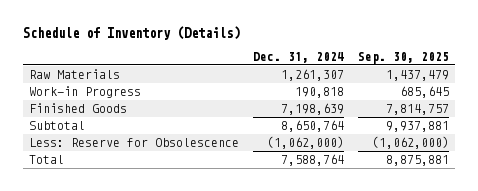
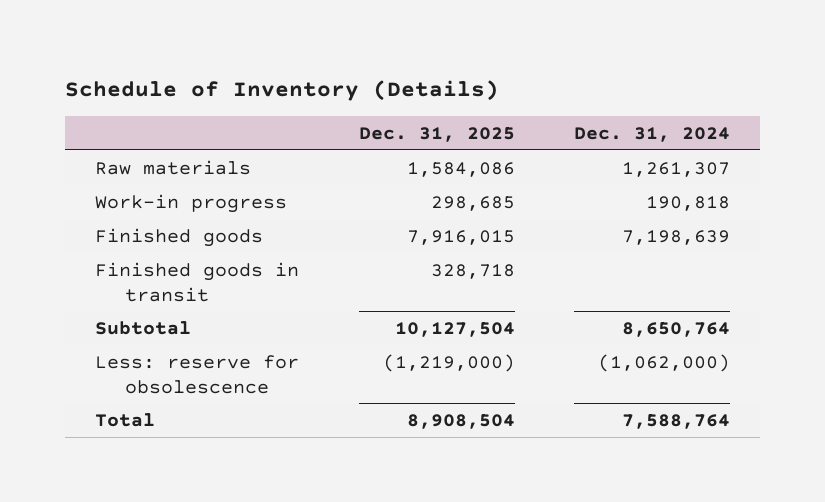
[357,51,449,64] Sep. 30, 2025 -> none
none -> [358,126,515,142] Dec. 31, 2025
[29,69,121,80] Raw Materials -> [94,159,251,175] Raw materials
[29,86,142,99] Work-in Progress -> [94,193,287,213] Work-in progress
[29,103,128,114] Finished Goods -> [94,227,263,247] Finished goods
none -> [94,261,299,302] Finished goods in transit
[29,138,240,148] Less: Reserve for Obsolescence -> [94,354,299,394] Less: reserve for obsolescence

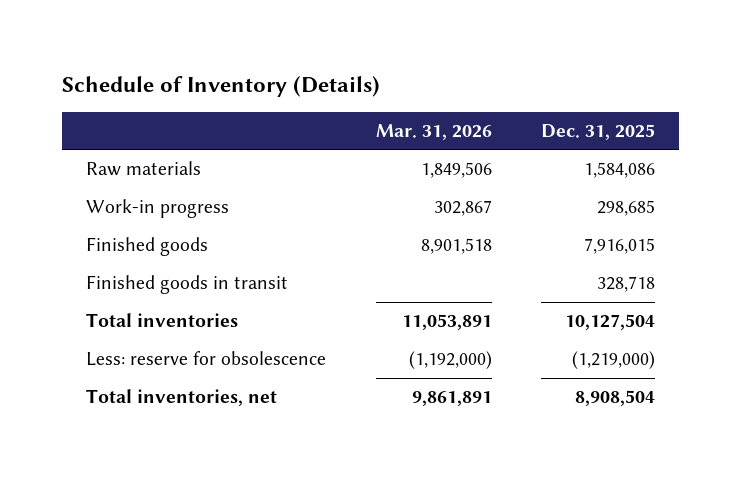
[574,126,731,142] Dec. 31, 2024 -> none
none -> [375,123,492,140] Mar. 31, 2026
[94,320,191,335] Subtotal -> [86,313,239,328] Total inventories
[94,412,155,427] Total -> [86,389,278,407] Total inventories, net

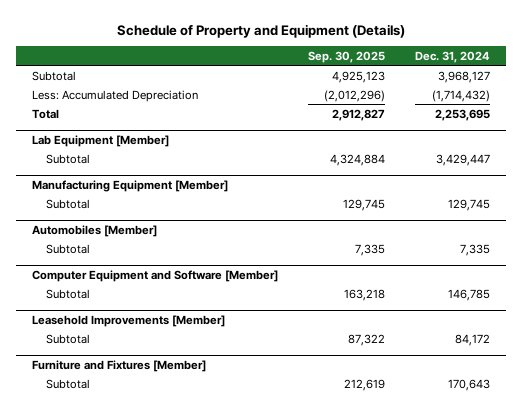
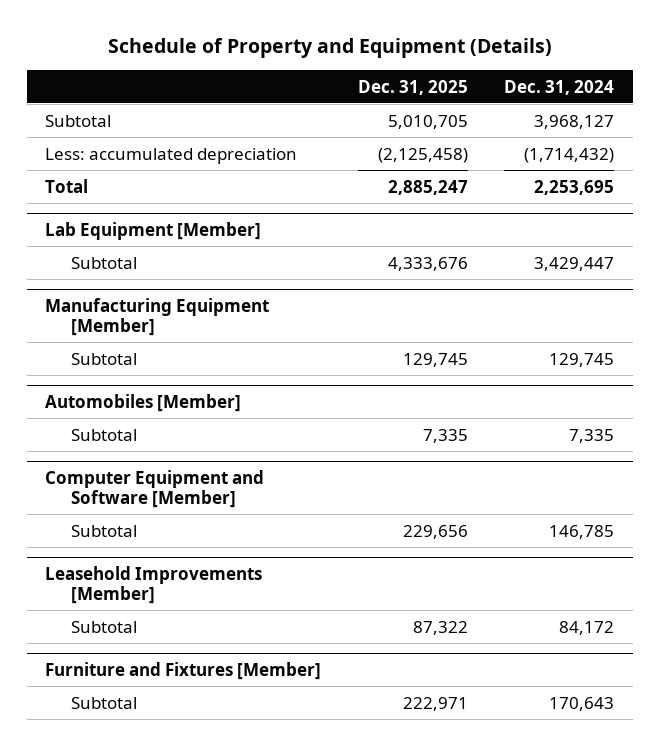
[307,50,385,63] Sep. 30, 2025 -> none
none -> [357,79,468,95] Dec. 31, 2025
[31,89,198,102] Less: Accumulated Depreciation -> [44,147,297,164] Less: accumulated depreciation

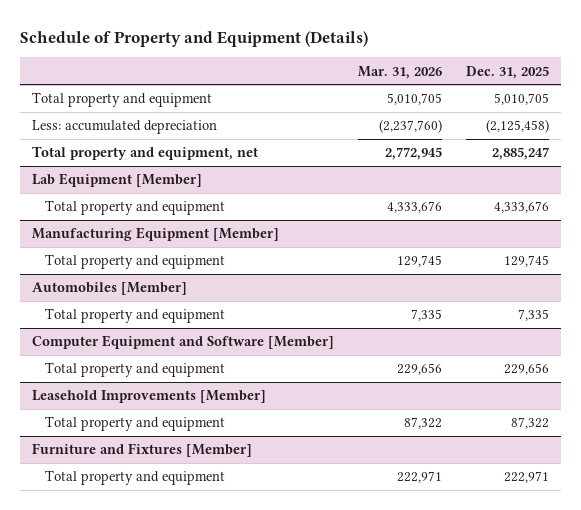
[504,79,615,95] Dec. 31, 2024 -> none
none -> [358,65,443,79] Mar. 31, 2026
[44,114,111,127] Subtotal -> [32,92,213,108] Total property and equipment
[44,178,88,193] Total -> [32,146,259,161] Total property and equipment, net
[71,256,138,269] Subtotal -> [44,200,225,216] Total property and equipment
[71,352,138,365] Subtotal -> [44,254,225,270] Total property and equipment
[71,428,138,441] Subtotal -> [44,308,225,324] Total property and equipment
[71,524,138,537] Subtotal -> [44,362,225,378] Total property and equipment
[71,620,138,633] Subtotal -> [44,416,225,432] Total property and equipment
[71,696,138,709] Subtotal -> [44,470,225,486] Total property and equipment

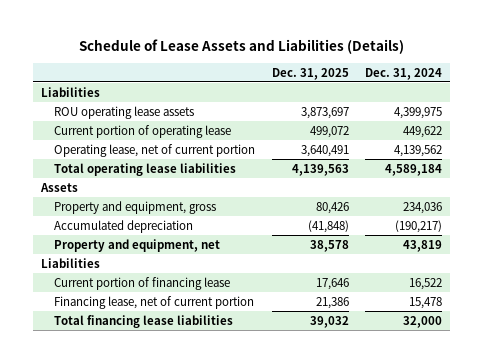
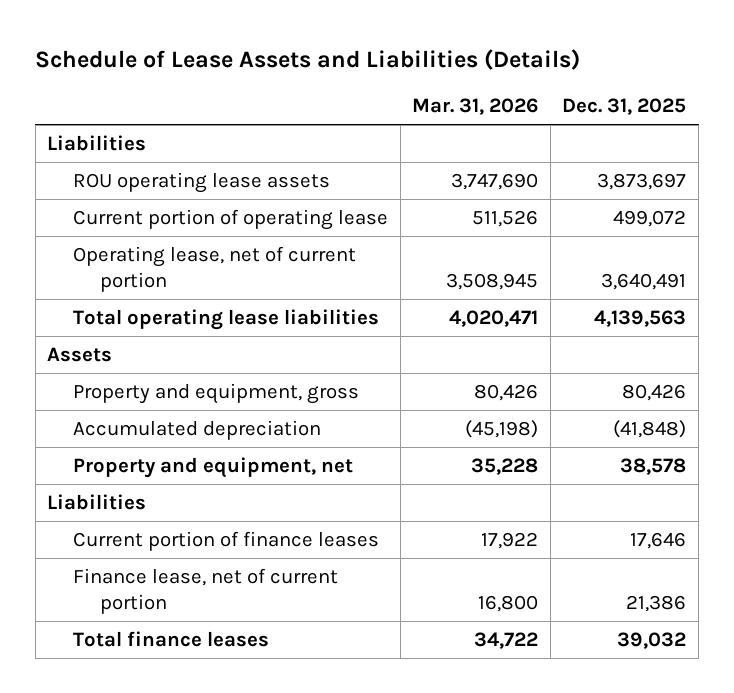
[365,67,443,80] Dec. 31, 2024 -> none
none -> [412,98,539,116] Mar. 31, 2026
[53,276,230,290] Current portion of financing lease -> [73,531,380,552] Current portion of finance leases
[53,295,254,309] Financing lease, net of current portion -> [73,568,339,614] Finance lease, net of current portion
[53,314,233,328] Total financing lease liabilities -> [73,631,270,648] Total finance leases

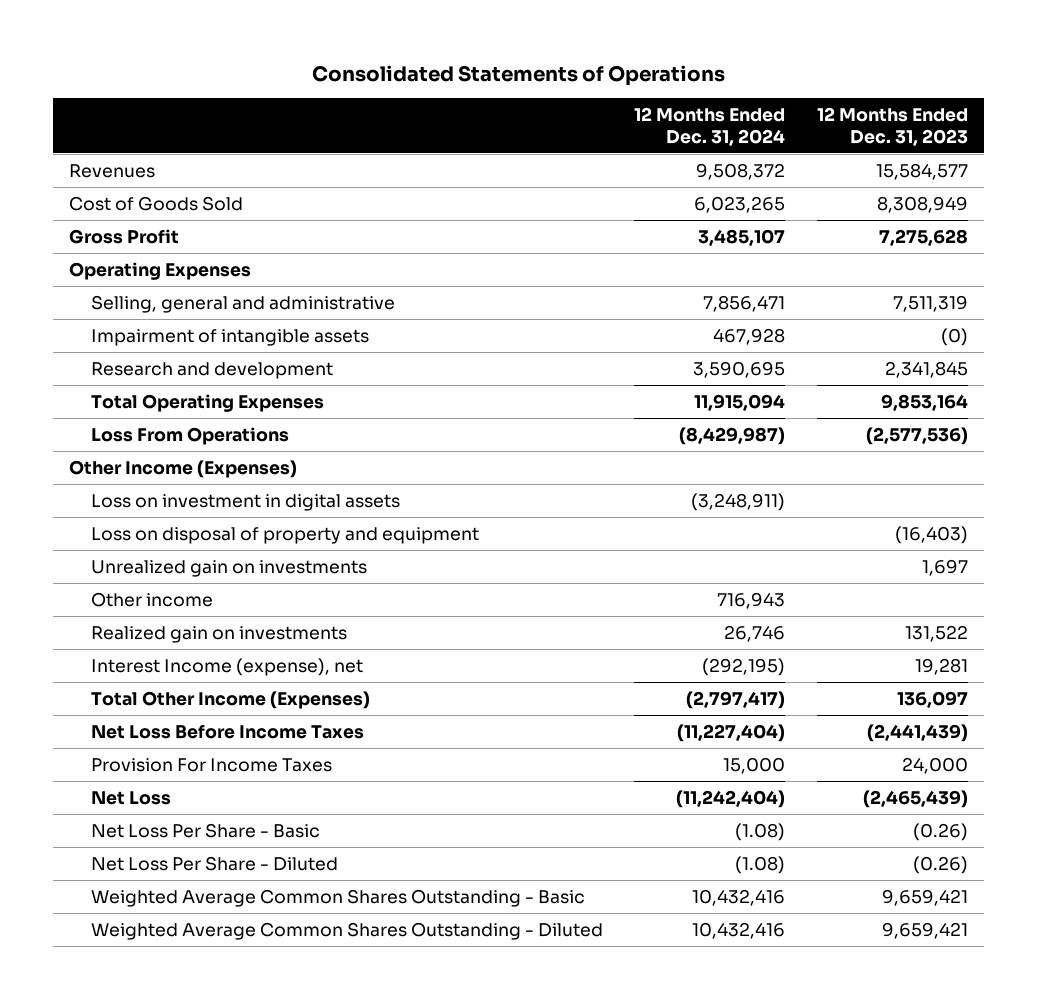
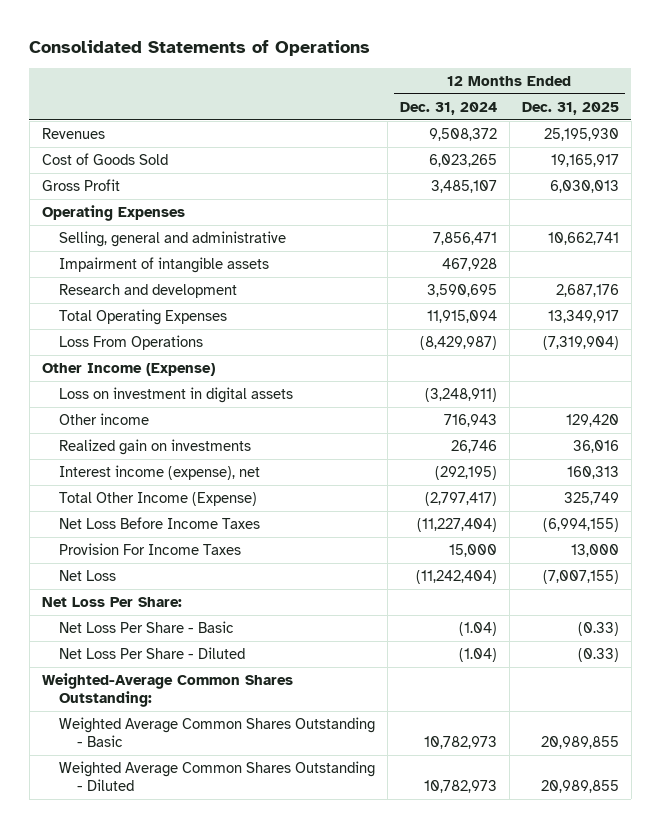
[816,107,968,146] 12 Months Ended Dec. 31, 2023 -> none
none -> [521,102,619,116] Dec. 31, 2025
[69,459,298,478] Other Income (Expenses) -> [41,363,215,377] Other Income (Expense)
[90,526,479,544] Loss on disposal of property and equipment -> none
[90,559,367,577] Unrealized gain on investments -> none
[90,657,363,676] Interest Income (expense), net -> [59,465,261,481] Interest income (expense), net
[90,690,370,709] Total Other Income (Expenses) -> [59,492,258,507] Total Other Income (Expense)
none -> [41,597,182,608] Net Loss Per Share:
[735,822,786,841] (1.08) -> [459,622,498,637] (1.04)
[735,855,786,874] (1.08) -> [459,648,498,663] (1.04)
none -> [41,673,293,708] Weighted-Average Common Shares Outstanding:
[692,888,786,906] 10,432,416 -> [424,736,498,750] 10,782,973
[692,921,786,939] 10,432,416 -> [424,780,498,794] 10,782,973

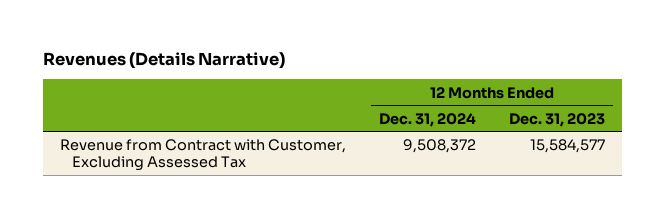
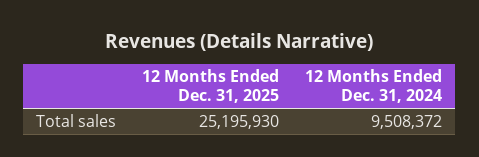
[509,112,606,127] Dec. 31, 2023 -> none
none -> [142,69,280,103] 12 Months Ended Dec. 31, 2025
[59,139,346,171] Revenue from Contract with Customer, Excluding Assessed Tax -> [36,114,117,128] Total sales

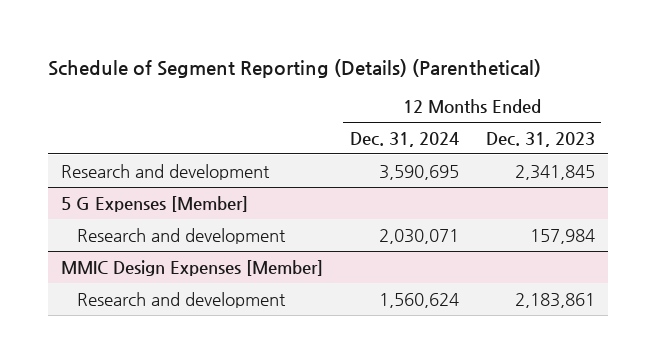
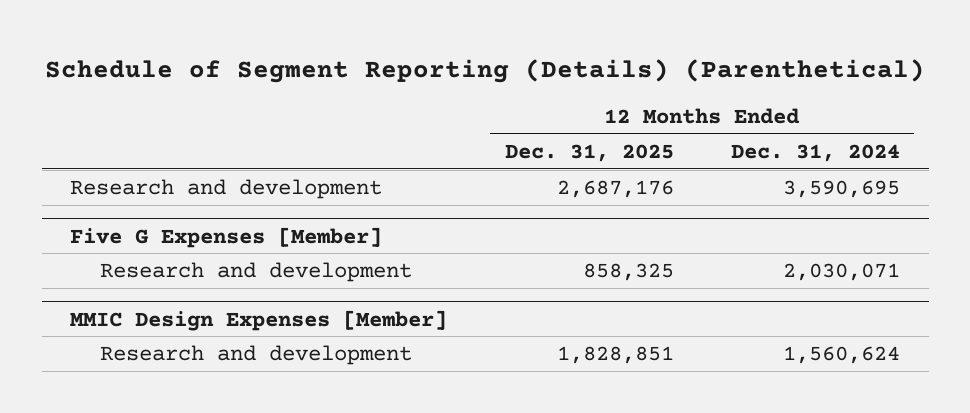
[485,131,595,147] Dec. 31, 2023 -> none
none -> [504,143,674,162] Dec. 31, 2025
[61,195,249,212] 5 G Expenses [Member] -> [70,226,383,248] Five G Expenses [Member]

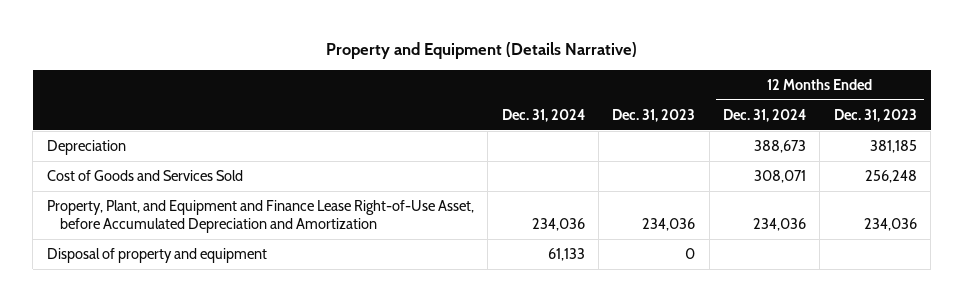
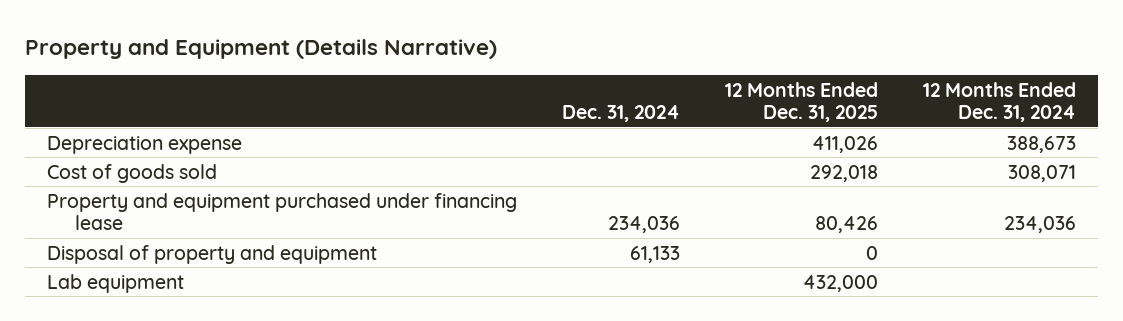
[612,108,696,122] Dec. 31, 2023 -> none
[833,108,917,122] Dec. 31, 2023 -> none
none -> [724,81,878,123] 12 Months Ended Dec. 31, 2025
[46,139,126,155] Depreciation -> [47,135,243,154] Depreciation expense
[46,169,243,181] Cost of Goods and Services Sold -> [47,163,218,183] Cost of goods sold
[46,199,474,234] Property, Plant, and Equipment and Finance Lease Right-of-Use Asset, before Accumulated Depreciation and Amortization -> [47,192,518,231] Property and equipment purchased under financing lease
none -> [47,273,185,293] Lab equipment

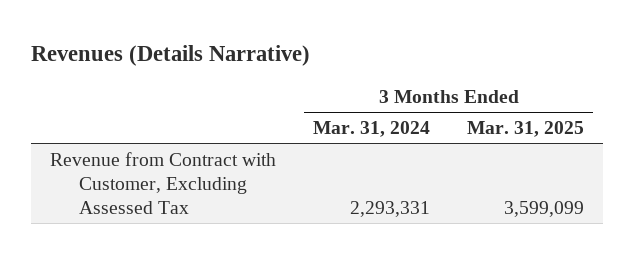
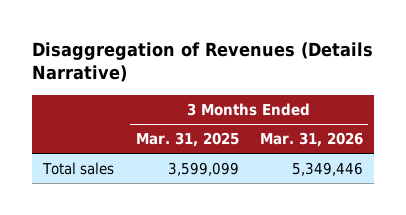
[31,45,311,67] Revenues (Details Narrative) -> [32,41,374,83] Disaggregation of Revenues (Details Narrative)
[312,121,430,138] Mar. 31, 2024 -> none
none -> [259,132,363,148] Mar. 31, 2026
[49,151,276,215] Revenue from Contract with Customer, Excluding Assessed Tax -> [42,162,115,176] Total sales

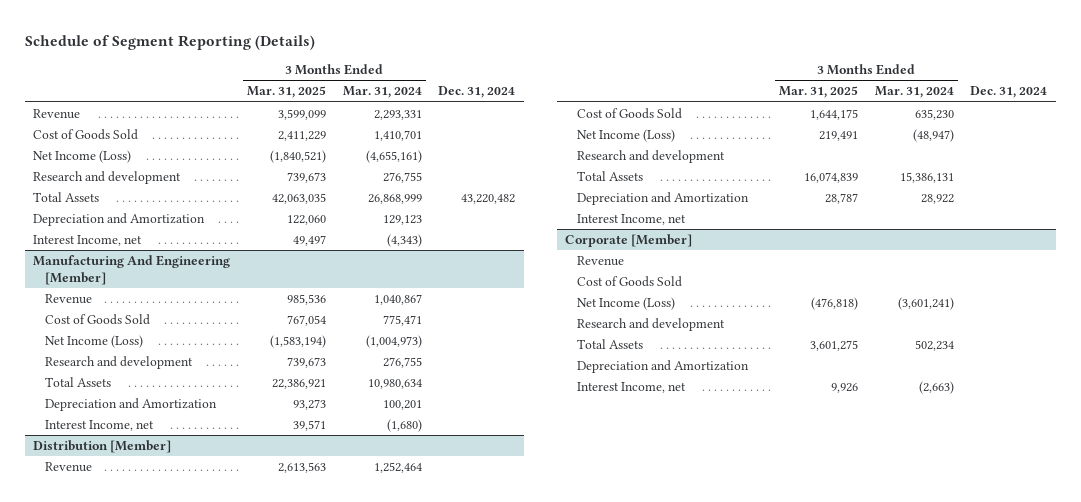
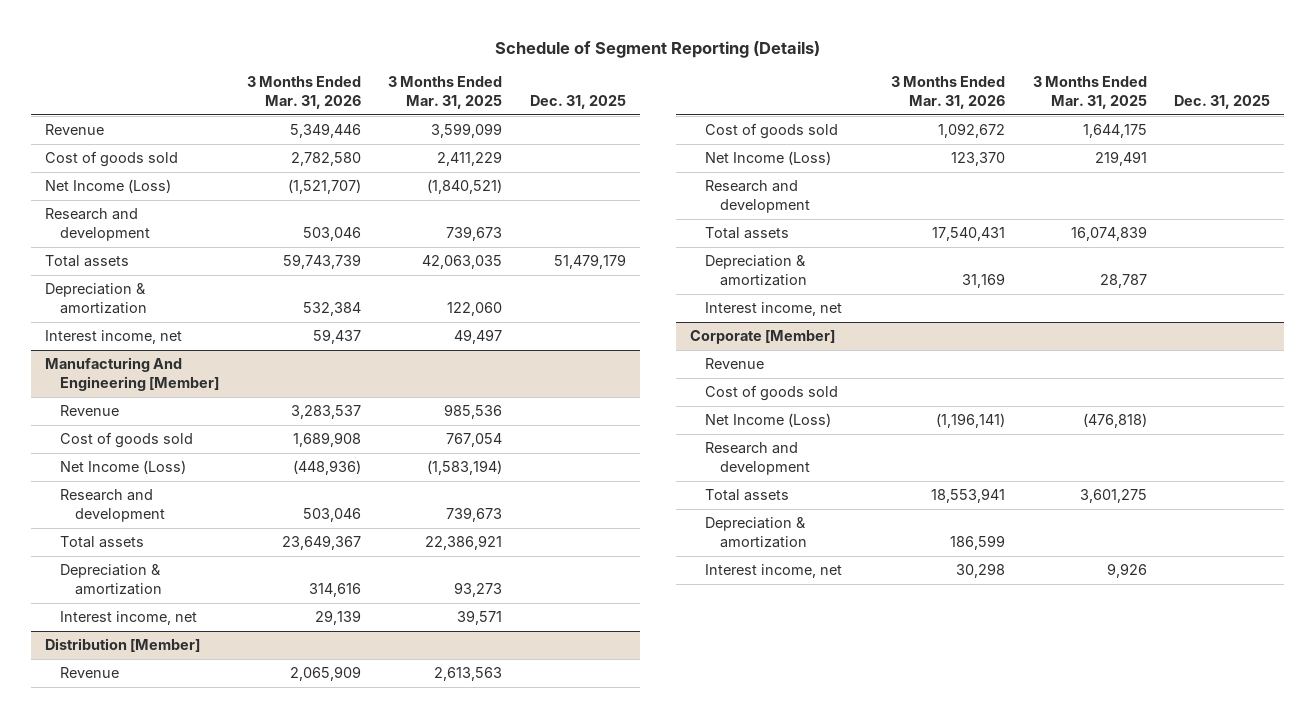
[342,86,422,99] Mar. 31, 2024 -> none
[438,86,516,99] Dec. 31, 2024 -> none
none -> [246,76,361,110] 3 Months Ended Mar. 31, 2026
none -> [529,95,626,110] Dec. 31, 2025
[33,129,139,141] Cost of Goods Sold -> [45,151,179,168] Cost of goods sold
[33,192,100,203] Total Assets -> [45,255,130,268] Total assets
[33,213,206,227] Depreciation and Amortization -> [45,283,148,314] Depreciation & amortization
[33,235,143,247] Interest Income, net -> [45,330,183,345] Interest income, net
[44,314,150,326] Cost of Goods Sold -> [60,432,194,449] Cost of goods sold
[44,377,111,388] Total Assets -> [60,536,145,549] Total assets
[44,398,217,412] Depreciation and Amortization -> [60,564,163,595] Depreciation & amortization
[44,420,154,432] Interest Income, net -> [60,611,198,626] Interest income, net
[576,108,682,120] Cost of Goods Sold -> [704,123,838,140] Cost of goods sold
[576,171,643,182] Total Assets -> [704,227,789,240] Total assets
[576,192,749,206] Depreciation and Amortization -> [704,255,807,286] Depreciation & amortization
[576,214,686,226] Interest Income, net -> [704,302,842,317] Interest income, net
[576,276,682,288] Cost of Goods Sold -> [704,385,838,402] Cost of goods sold
[576,339,643,350] Total Assets -> [704,489,789,502] Total assets
[576,360,749,374] Depreciation and Amortization -> [704,517,807,548] Depreciation & amortization
[576,382,686,394] Interest Income, net -> [704,564,842,579] Interest income, net

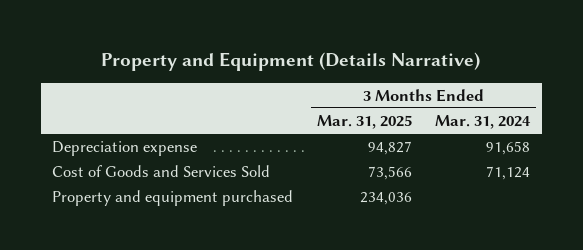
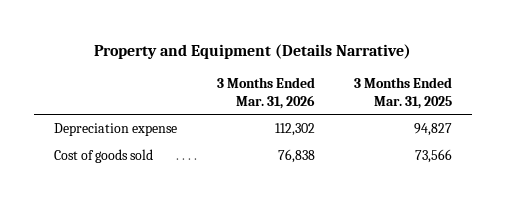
[435,114,532,129] Mar. 31, 2024 -> none
none -> [216,77,315,109] 3 Months Ended Mar. 31, 2026
[52,189,294,206] Property and equipment purchased -> none
[52,164,271,177] Cost of Goods and Services Sold -> [53,149,153,164] Cost of goods sold

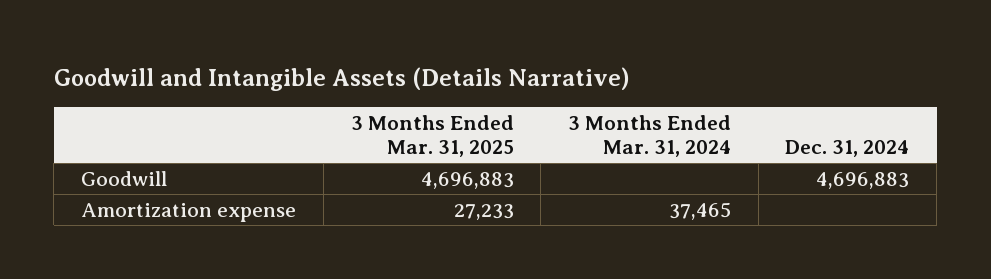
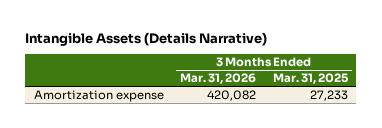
[53,67,630,92] Goodwill and Intangible Assets (Details Narrative) -> [25,31,268,46] Intangible Assets (Details Narrative)
[567,114,731,157] 3 Months Ended Mar. 31, 2024 -> none
[785,139,910,157] Dec. 31, 2024 -> none
none -> [180,73,257,85] Mar. 31, 2026
[81,170,168,186] Goodwill -> none

